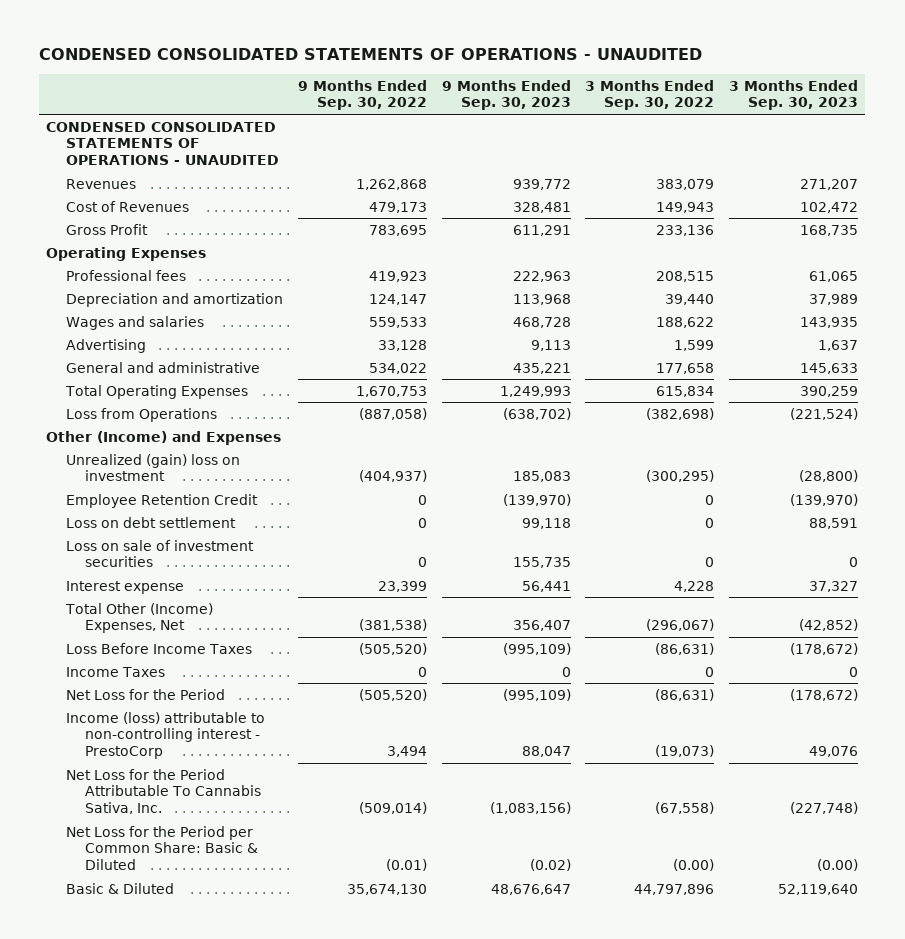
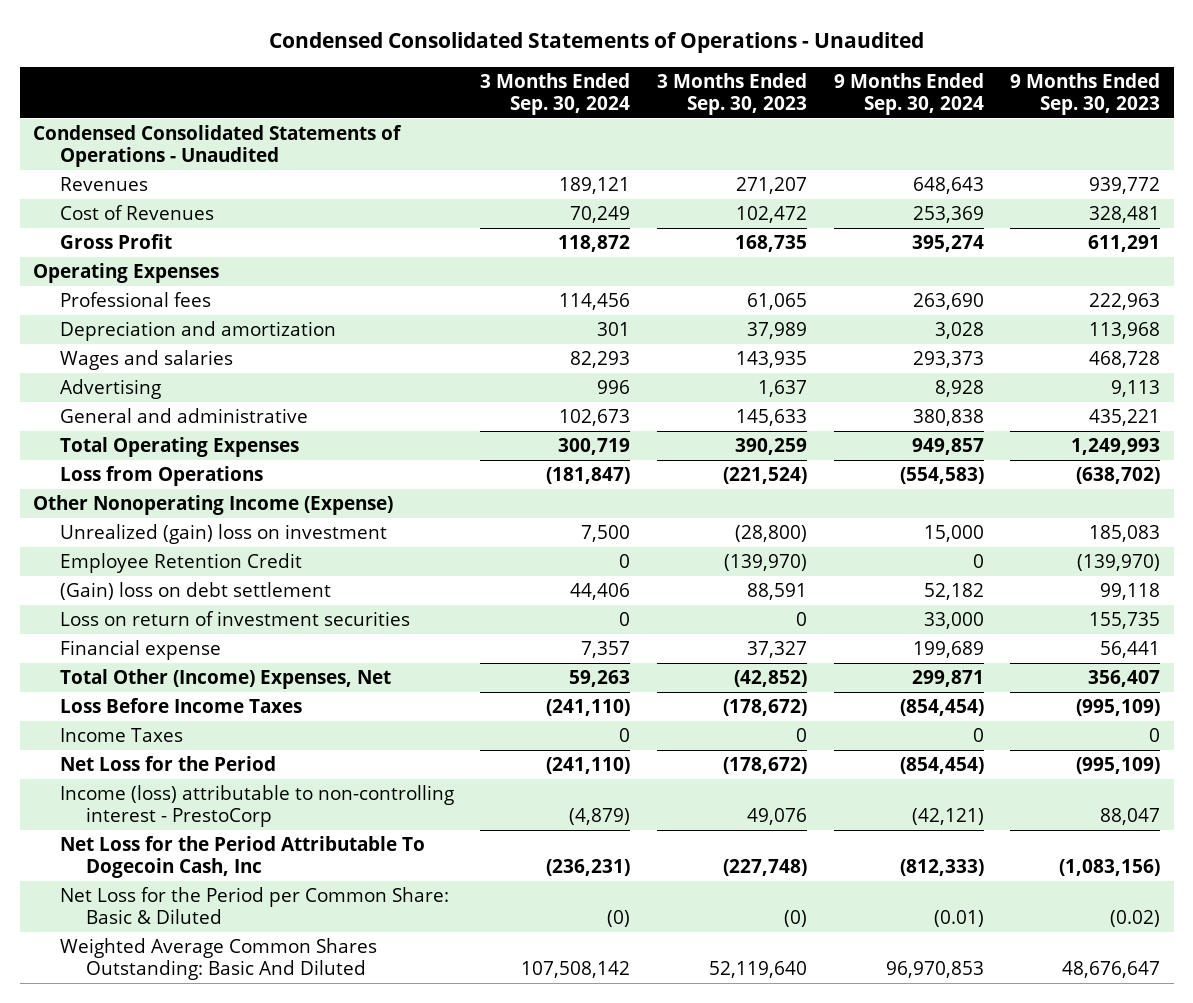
[39,48,703,61] CONDENSED CONSOLIDATED STATEMENTS OF OPERATIONS - UNAUDITED -> [268,32,924,54] Condensed Consolidated Statements of Operations - Unaudited
[297,79,427,111] 9 Months Ended Sep. 30, 2022 -> none
[585,79,715,111] 3 Months Ended Sep. 30, 2022 -> none
none -> [480,72,631,115] 3 Months Ended Sep. 30, 2024
none -> [833,72,984,115] 9 Months Ended Sep. 30, 2024
[46,121,279,166] CONDENSED CONSOLIDATED STATEMENTS OF OPERATIONS - UNAUDITED -> [32,125,402,167] Condensed Consolidated Statements of Operations - Unaudited
[46,430,282,445] Other (Income) and Expenses -> [32,495,393,516] Other Nonoperating Income (Expense)
[65,516,236,528] Loss on debt settlement -> [59,582,331,601] (Gain) loss on debt settlement
[65,539,254,568] Loss on sale of investment securities -> [59,611,410,627] Loss on return of investment securities
[65,580,184,594] Interest expense -> [59,640,221,661] Financial expense
[65,768,262,815] Net Loss for the Period Attributable To Cannabis Sativa, Inc. -> [59,836,425,878] Net Loss for the Period Attributable To Dogecoin Cash, Inc
[817,859,859,872] (0.00) -> [784,909,808,927] (0)
[65,882,174,894] Basic & Diluted -> [59,938,377,980] Weighted Average Common Shares Outstanding: Basic And Diluted

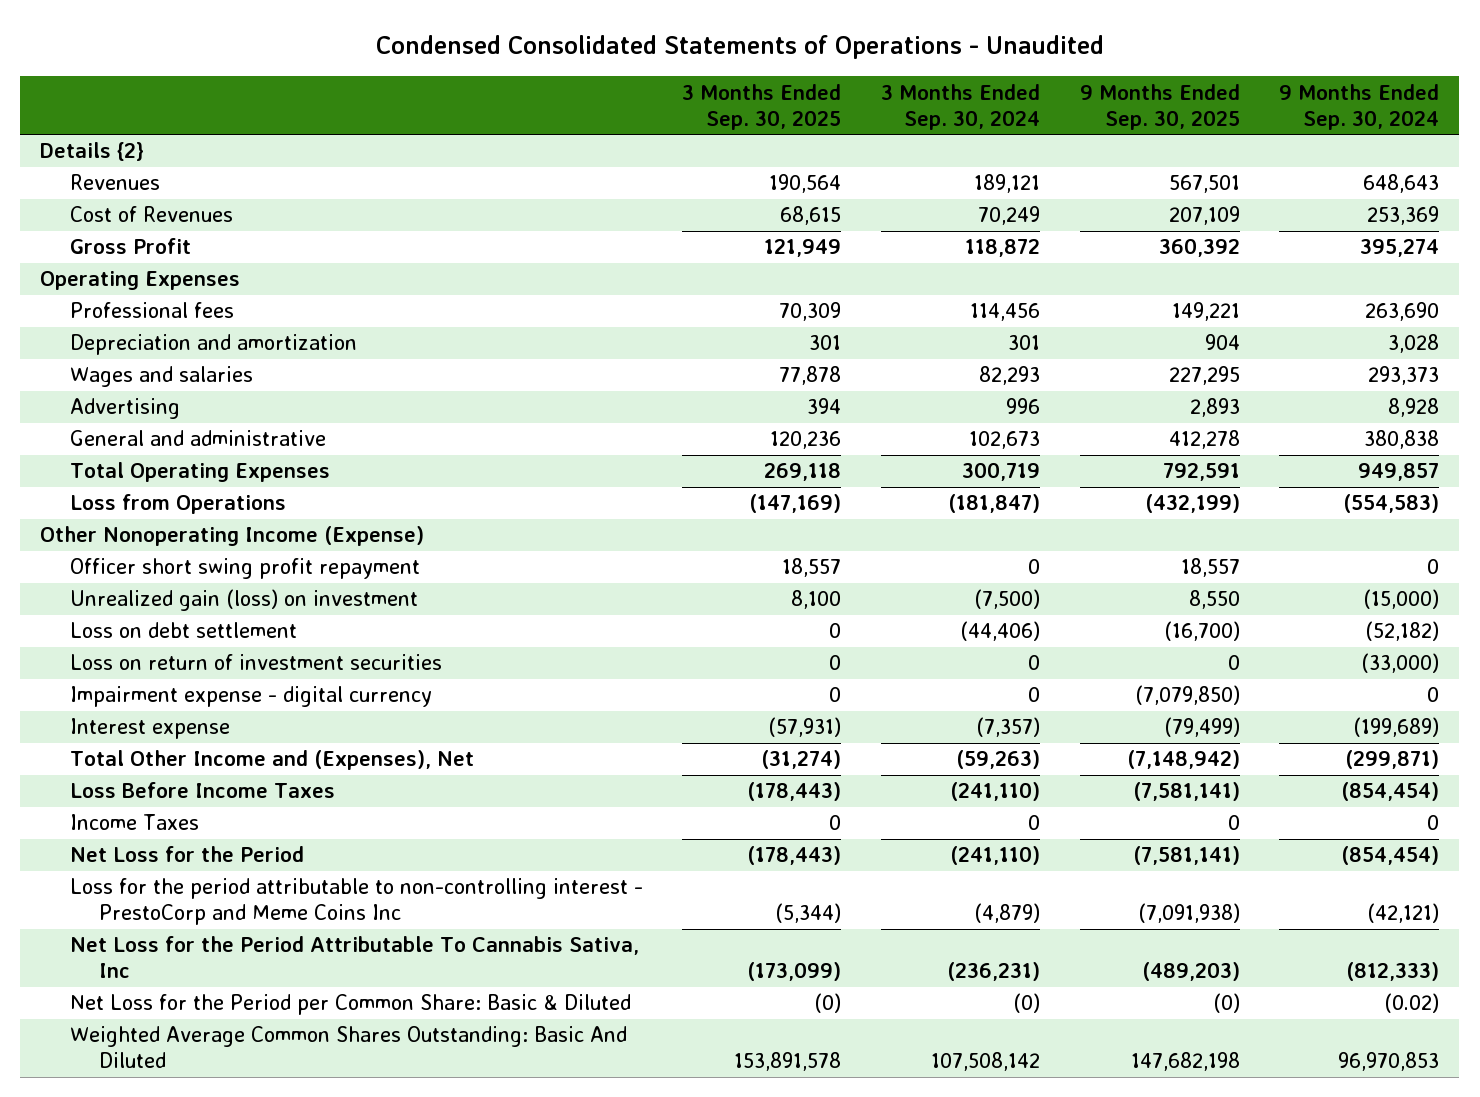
[657,72,808,115] 3 Months Ended Sep. 30, 2023 -> none
[1010,72,1161,115] 9 Months Ended Sep. 30, 2023 -> none
none -> [682,83,842,130] 3 Months Ended Sep. 30, 2025
none -> [1079,83,1240,130] 9 Months Ended Sep. 30, 2025
[32,125,402,167] Condensed Consolidated Statements of Operations - Unaudited -> [40,142,145,162] Details {2}
[59,553,302,574] Employee Retention Credit -> none
none -> [69,558,420,580] Officer short swing profit repayment
[59,524,387,545] Unrealized (gain) loss on investment -> [69,589,418,612] Unrealized gain (loss) on investment
[581,525,631,543] 7,500 -> [974,589,1041,610] (7,500)
[923,525,984,543] 15,000 -> [1363,589,1440,610] (15,000)
[59,582,331,601] (Gain) loss on debt settlement -> [69,622,297,639] Loss on debt settlement
[570,583,631,601] 44,406 -> [960,621,1041,642] (44,406)
[923,583,984,601] 52,182 -> [1365,621,1440,642] (52,182)
[923,612,984,630] 33,000 -> [1361,653,1440,674] (33,000)
none -> [69,686,432,708] Impairment expense - digital currency
[59,640,221,661] Financial expense -> [69,718,230,740] Interest expense
[581,641,631,659] 7,357 -> [976,717,1041,738] (7,357)
[912,641,984,659] 199,689 -> [1353,717,1440,738] (199,689)
[59,669,391,690] Total Other (Income) Expenses, Net -> [69,750,474,771] Total Other Income and (Expenses), Net
[569,670,631,688] 59,263 -> [956,750,1041,770] (59,263)
[911,670,984,688] 299,871 -> [1345,750,1440,770] (299,871)
[59,785,454,827] Income (loss) attributable to non-controlling interest - PrestoCorp -> [69,878,643,926] Loss for the period attributable to non-controlling interest - PrestoCorp and Meme Coins Inc
[59,836,425,878] Net Loss for the Period Attributable To Dogecoin Cash, Inc -> [69,936,639,979] Net Loss for the Period Attributable To Cannabis Sativa, Inc
[933,909,984,927] (0.01) -> [1384,993,1440,1014] (0.02)

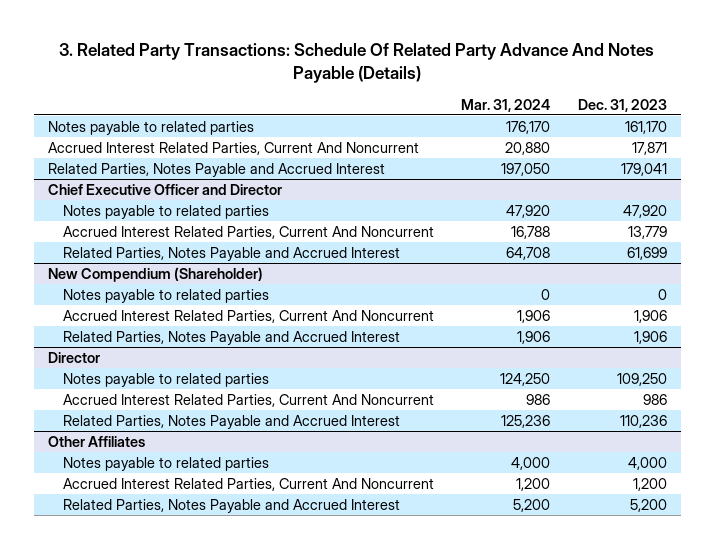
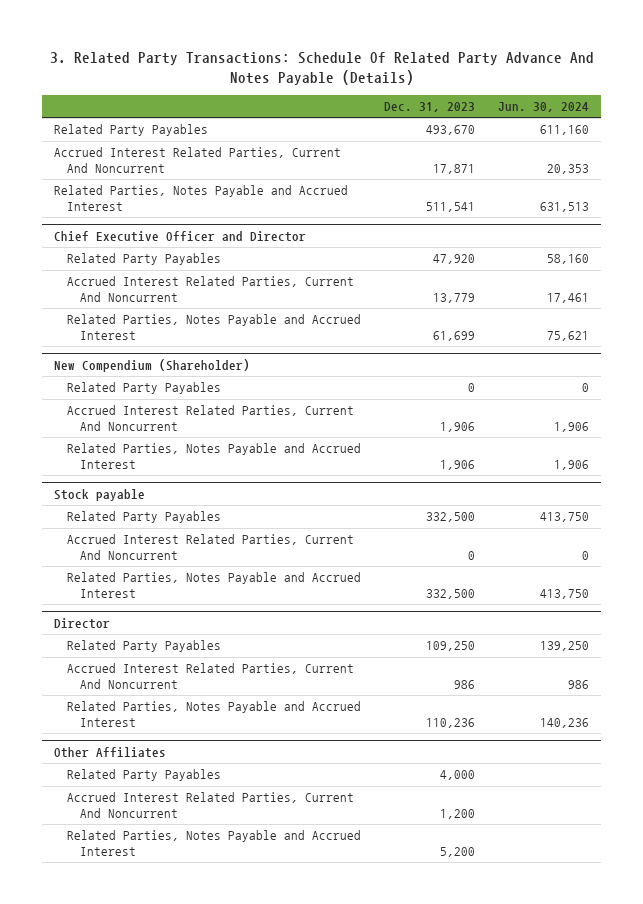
[461,98,551,112] Mar. 31, 2024 -> none
none -> [498,101,590,112] Jun. 30, 2024
[47,120,254,135] Notes payable to related parties -> none
none -> [53,124,208,137] Related Party Payables
[621,162,668,176] 179,041 -> [426,201,476,212] 511,541
[62,204,269,219] Notes payable to related parties -> [66,253,221,266] Related Party Payables
[62,288,269,303] Notes payable to related parties -> none
none -> [66,382,221,395] Related Party Payables
none -> [53,489,145,502] Stock payable
none -> [66,511,221,524] Related Party Payables
none -> [66,534,354,560] Accrued Interest Related Parties, Current And Noncurrent
none -> [66,572,361,598] Related Parties, Notes Payable and Accrued Interest
[62,372,269,387] Notes payable to related parties -> [66,640,221,653] Related Party Payables
[62,456,269,471] Notes payable to related parties -> none
none -> [66,769,221,782] Related Party Payables

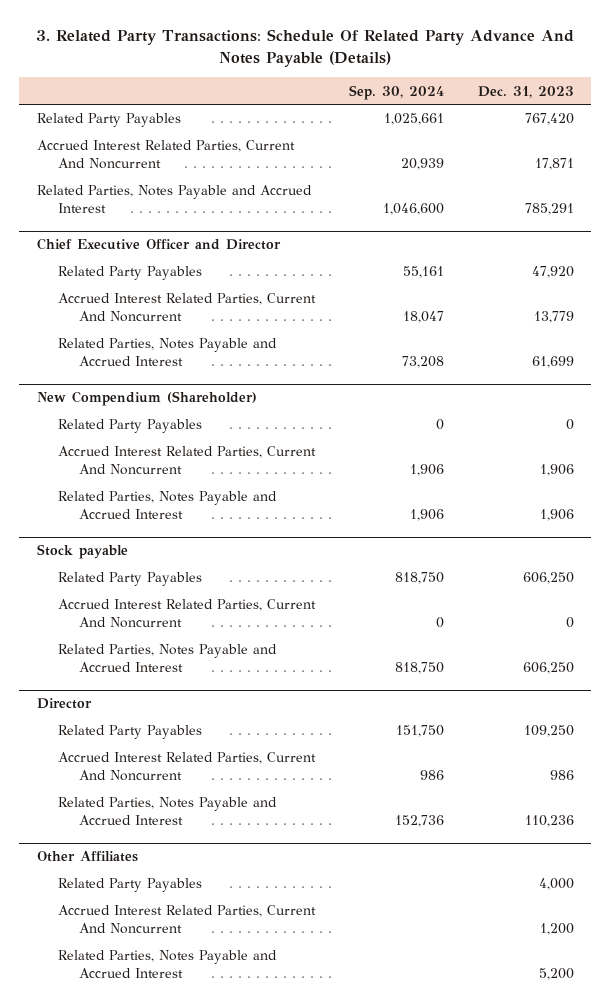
[498,101,590,112] Jun. 30, 2024 -> none
none -> [349,84,445,100] Sep. 30, 2024
[426,125,476,136] 493,670 -> [525,113,575,126] 767,420
[426,201,476,212] 511,541 -> [525,203,575,216] 785,291
[426,512,476,523] 332,500 -> [523,572,575,585] 606,250
[426,588,476,599] 332,500 -> [523,662,575,675] 606,250

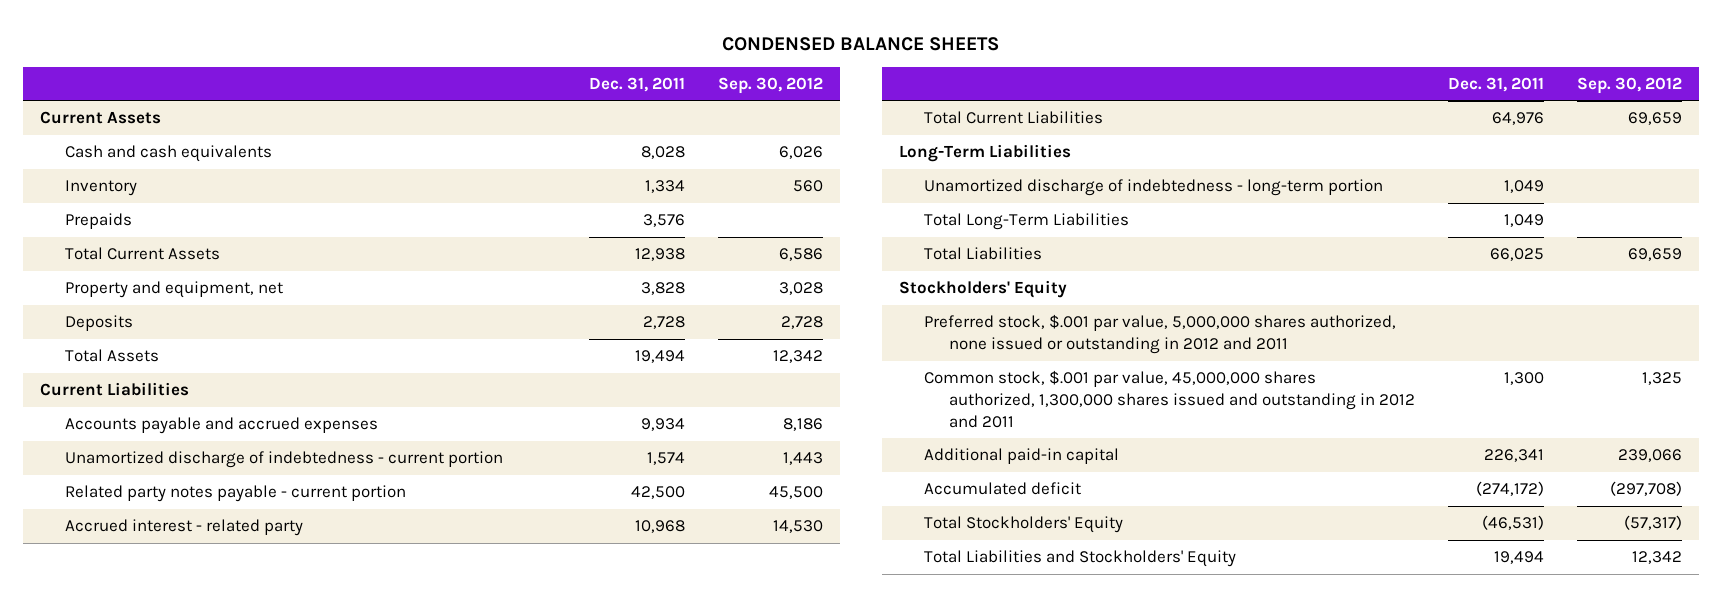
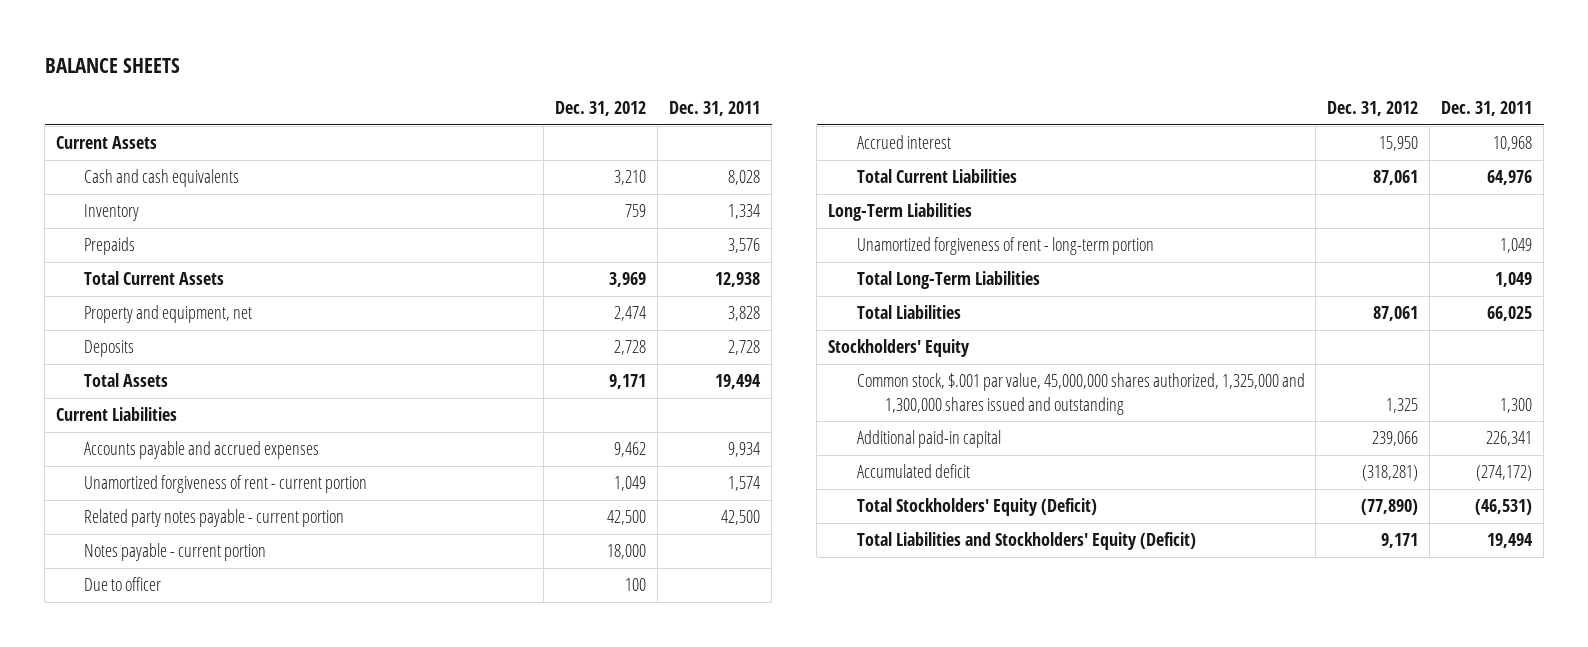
[721,36,999,51] CONDENSED BALANCE SHEETS -> [44,57,180,73] BALANCE SHEETS
[718,77,824,95] Sep. 30, 2012 -> none
none -> [555,101,647,117] Dec. 31, 2012
[64,451,503,469] Unamortized discharge of indebtedness - current portion -> [84,475,368,494] Unamortized forgiveness of rent - current portion
none -> [84,543,267,562] Notes payable - current portion
none -> [84,577,162,592] Due to officer
[64,519,303,537] Accrued interest - related party -> [856,135,951,150] Accrued interest
[923,179,1383,197] Unamortized discharge of indebtedness - long-term portion -> [856,237,1154,256] Unamortized forgiveness of rent - long-term portion
[923,314,1396,355] Preferred stock, $.001 par value, 5,000,000 shares authorized, none issued or outstanding in 2012 and 2011 -> none
[923,370,1415,429] Common stock, $.001 par value, 45,000,000 shares authorized, 1,300,000 shares issued and outstanding in 2012 and 2011 -> [856,373,1305,415] Common stock, $.001 par value, 45,000,000 shares authorized, 1,325,000 and 1,300,000 shares issued and outstanding
[923,516,1123,534] Total Stockholders' Equity -> [856,498,1097,517] Total Stockholders' Equity (Deficit)
[923,550,1236,568] Total Liabilities and Stockholders' Equity -> [856,532,1196,551] Total Liabilities and Stockholders' Equity (Deficit)

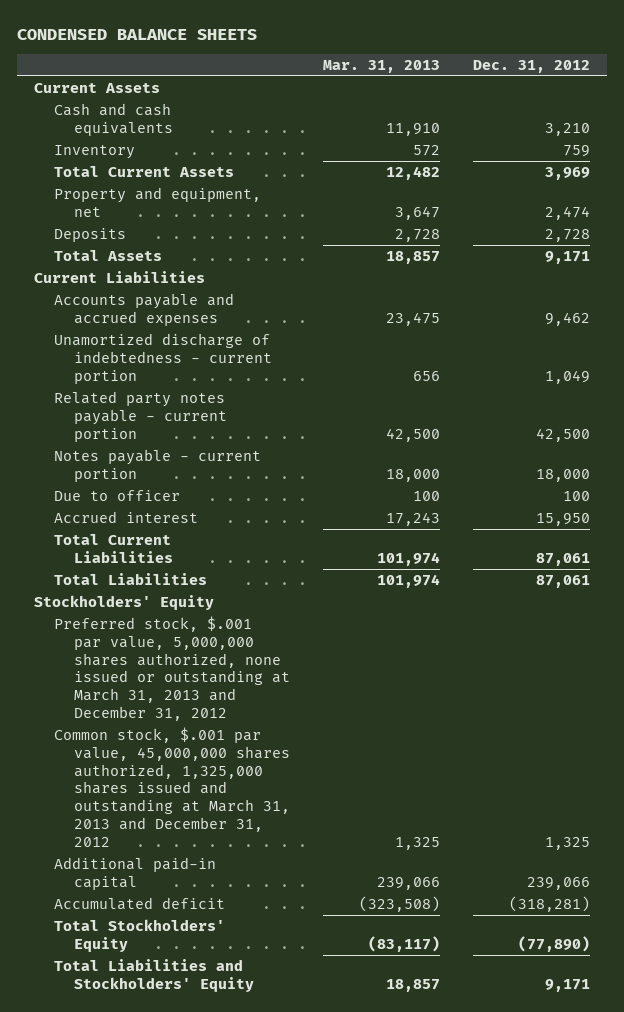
[44,57,180,73] BALANCE SHEETS -> [17,28,258,40] CONDENSED BALANCE SHEETS
[669,101,761,117] Dec. 31, 2011 -> none
none -> [323,59,441,73] Mar. 31, 2013
[84,237,136,256] Prepaids -> none
[84,475,368,494] Unamortized forgiveness of rent - current portion -> [54,332,273,384] Unamortized discharge of indebtedness - current portion
[828,203,973,222] Long-Term Liabilities -> none
[856,237,1154,256] Unamortized forgiveness of rent - long-term portion -> none
[856,271,1040,290] Total Long-Term Liabilities -> none
none -> [54,615,291,722] Preferred stock, $.001 par value, 5,000,000 shares authorized, none issued or outstanding at March 31, 2013 and December 31, 2012
[856,373,1305,415] Common stock, $.001 par value, 45,000,000 shares authorized, 1,325,000 and 1,300,000 shares issued and outstanding -> [54,726,291,848] Common stock, $.001 par value, 45,000,000 shares authorized, 1,325,000 shares issued and outstanding at March 31, 2013 and December 31, 2012
[856,498,1097,517] Total Stockholders' Equity (Deficit) -> [54,918,226,952] Total Stockholders' Equity
[856,532,1196,551] Total Liabilities and Stockholders' Equity (Deficit) -> [54,958,255,992] Total Liabilities and Stockholders' Equity

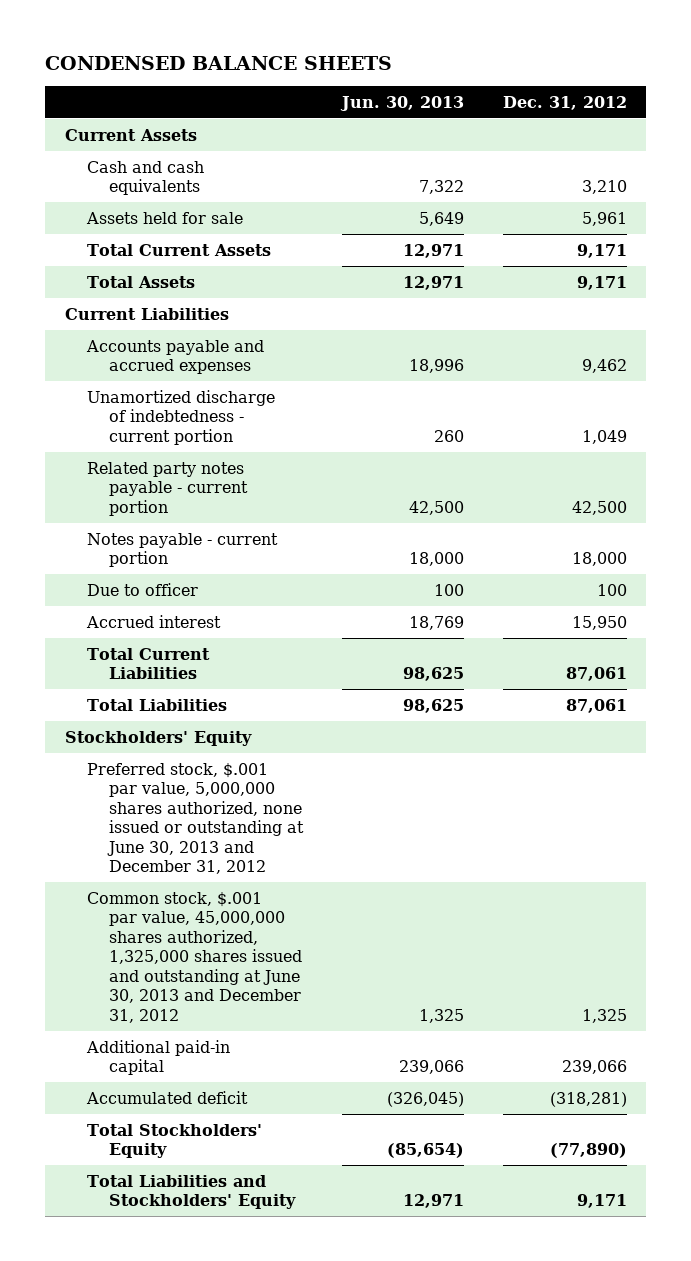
[323,59,441,73] Mar. 31, 2013 -> none
none -> [339,95,464,111] Jun. 30, 2013
[54,144,136,159] Inventory -> none
[54,186,262,217] Property and equipment, net -> none
[54,227,127,242] Deposits -> none
none -> [85,211,243,224] Assets held for sale
[545,166,591,180] 3,969 -> [576,243,627,258] 9,171
[54,615,291,722] Preferred stock, $.001 par value, 5,000,000 shares authorized, none issued or outstanding at March 31, 2013 and December 31, 2012 -> [86,762,305,875] Preferred stock, $.001 par value, 5,000,000 shares authorized, none issued or outstanding at June 30, 2013 and December 31, 2012
[54,726,291,848] Common stock, $.001 par value, 45,000,000 shares authorized, 1,325,000 shares issued and outstanding at March 31, 2013 and December 31, 2012 -> [86,891,303,1023] Common stock, $.001 par value, 45,000,000 shares authorized, 1,325,000 shares issued and outstanding at June 30, 2013 and December 31, 2012

